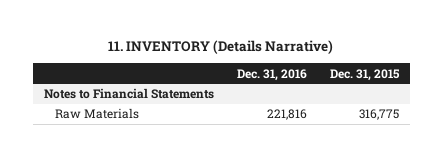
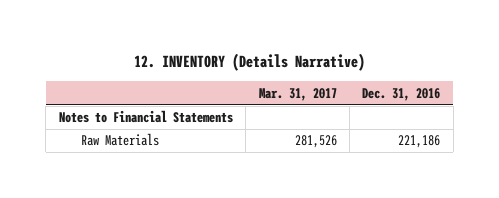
[108,40,334,55] 11. INVENTORY (Details Narrative) -> [133,53,365,72] 12. INVENTORY (Details Narrative)
[329,68,400,81] Dec. 31, 2015 -> none
none -> [258,87,337,101] Mar. 31, 2017
[266,109,307,121] 221,816 -> [398,135,441,149] 221,186

